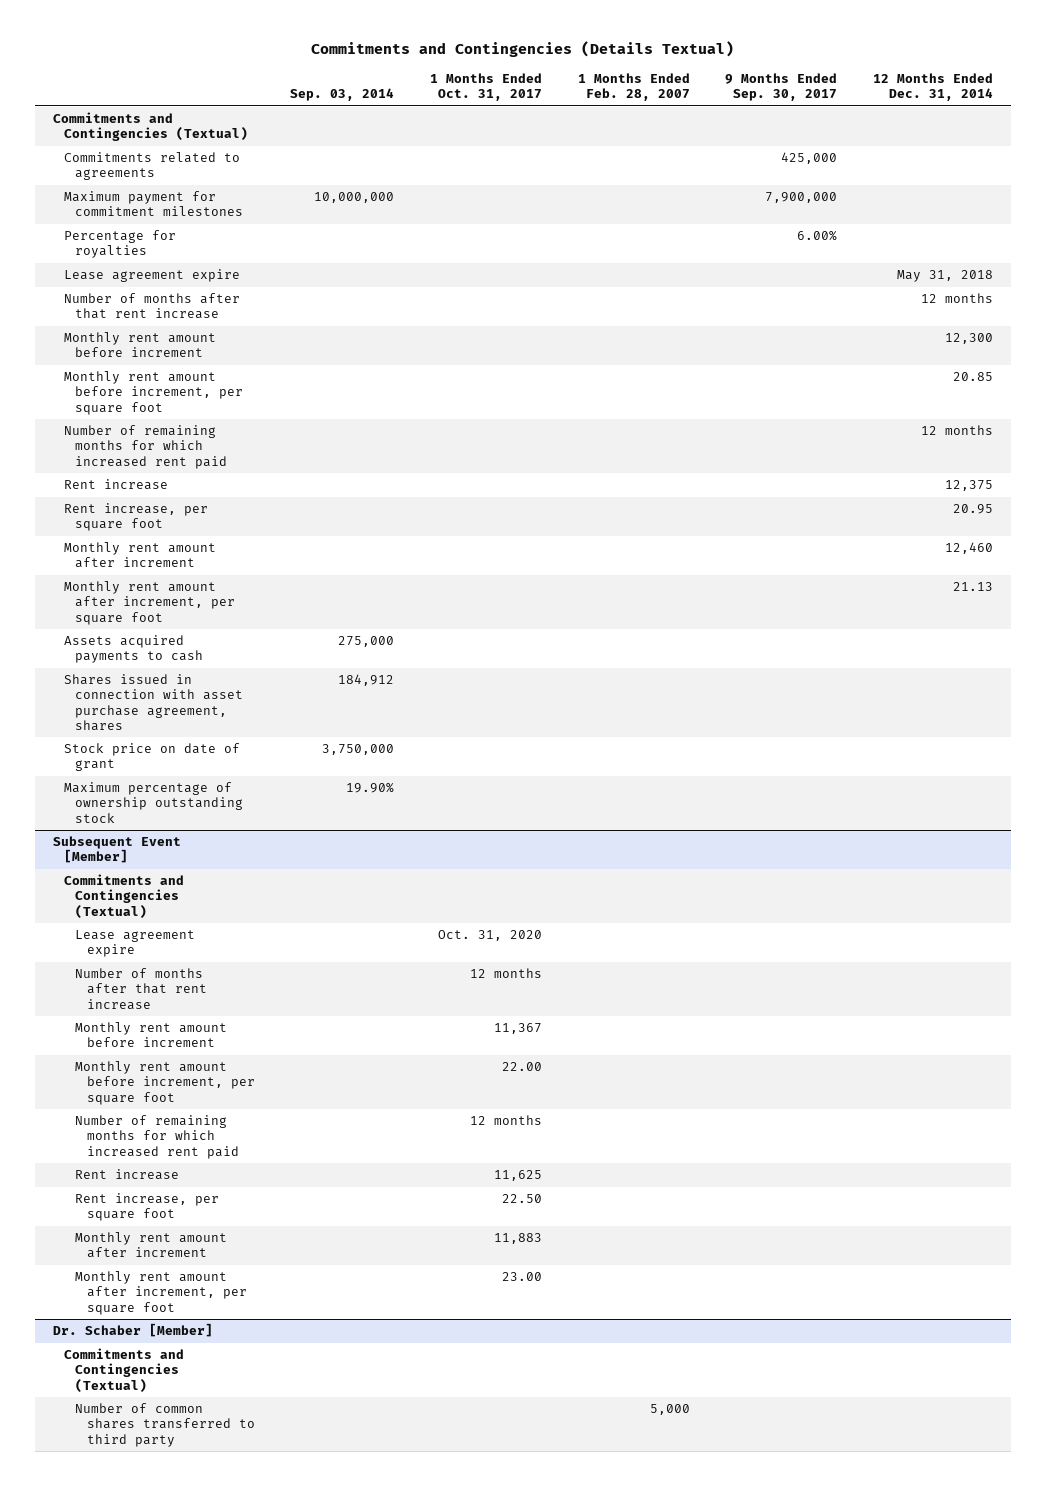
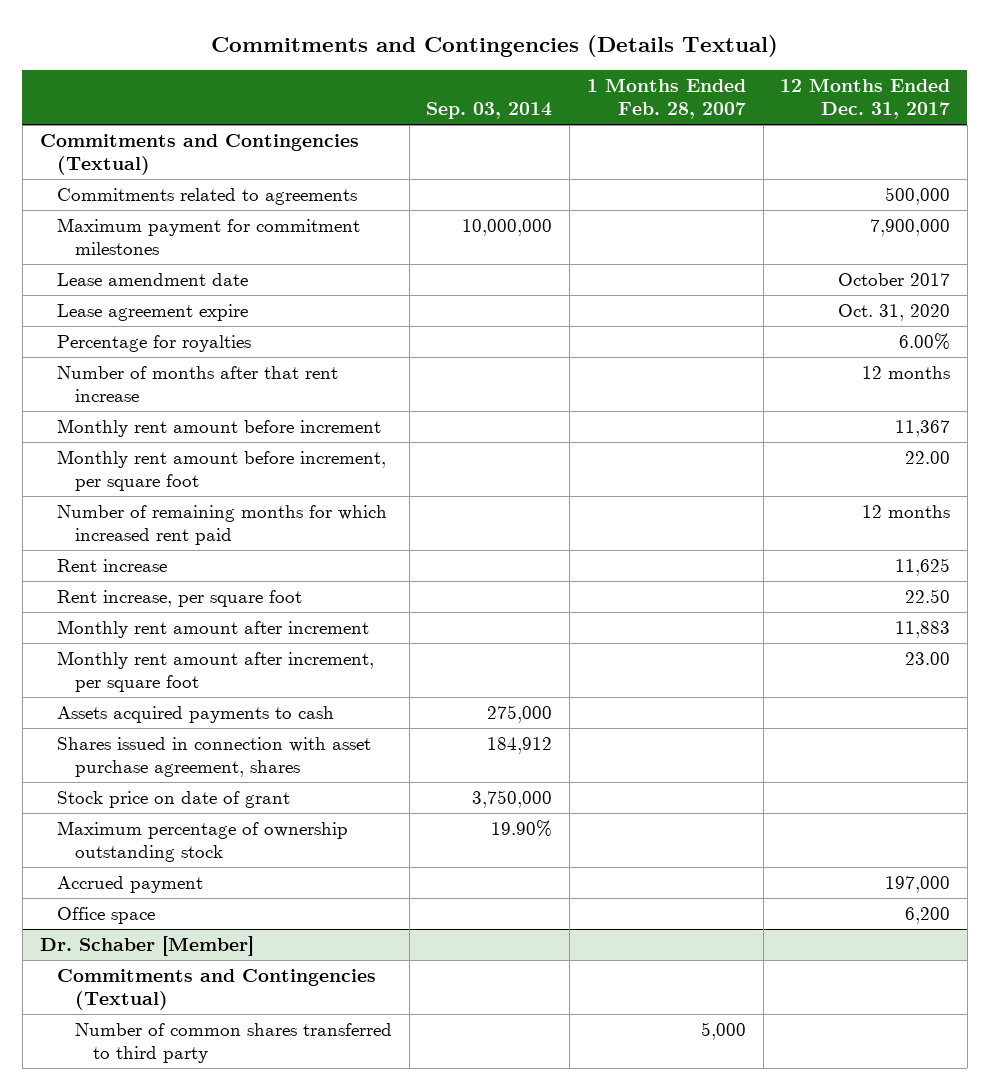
[430,72,543,102] 1 Months Ended Oct. 31, 2017 -> none
[725,72,838,102] 9 Months Ended Sep. 30, 2017 -> none
[873,72,994,102] 12 Months Ended Dec. 31, 2014 -> none
none -> [780,78,951,120] 12 Months Ended Dec. 31, 2017
none -> [57,272,249,286] Lease amendment date
[64,230,177,259] Percentage for royalties -> [57,334,252,352] Percentage for royalties
[52,836,181,864] Subsequent Event [Member] -> none
[64,874,185,919] Commitments and Contingencies (Textual) -> none
[75,930,196,958] Lease agreement expire -> none
[75,968,207,1010] Number of months after that rent increase -> none
[75,1022,228,1048] Monthly rent amount before increment -> none
[75,1061,255,1105] Monthly rent amount before increment, per square foot -> none
[75,1115,239,1159] Number of remaining months for which increased rent paid -> none
[75,1169,180,1181] Rent increase -> none
[75,1193,220,1222] Rent increase, per square foot -> none
[75,1232,228,1259] Monthly rent amount after increment -> none
[75,1271,247,1315] Monthly rent amount after increment, per square foot -> none
none -> [57,875,204,893] Accrued payment
none -> [57,906,156,924] Office space

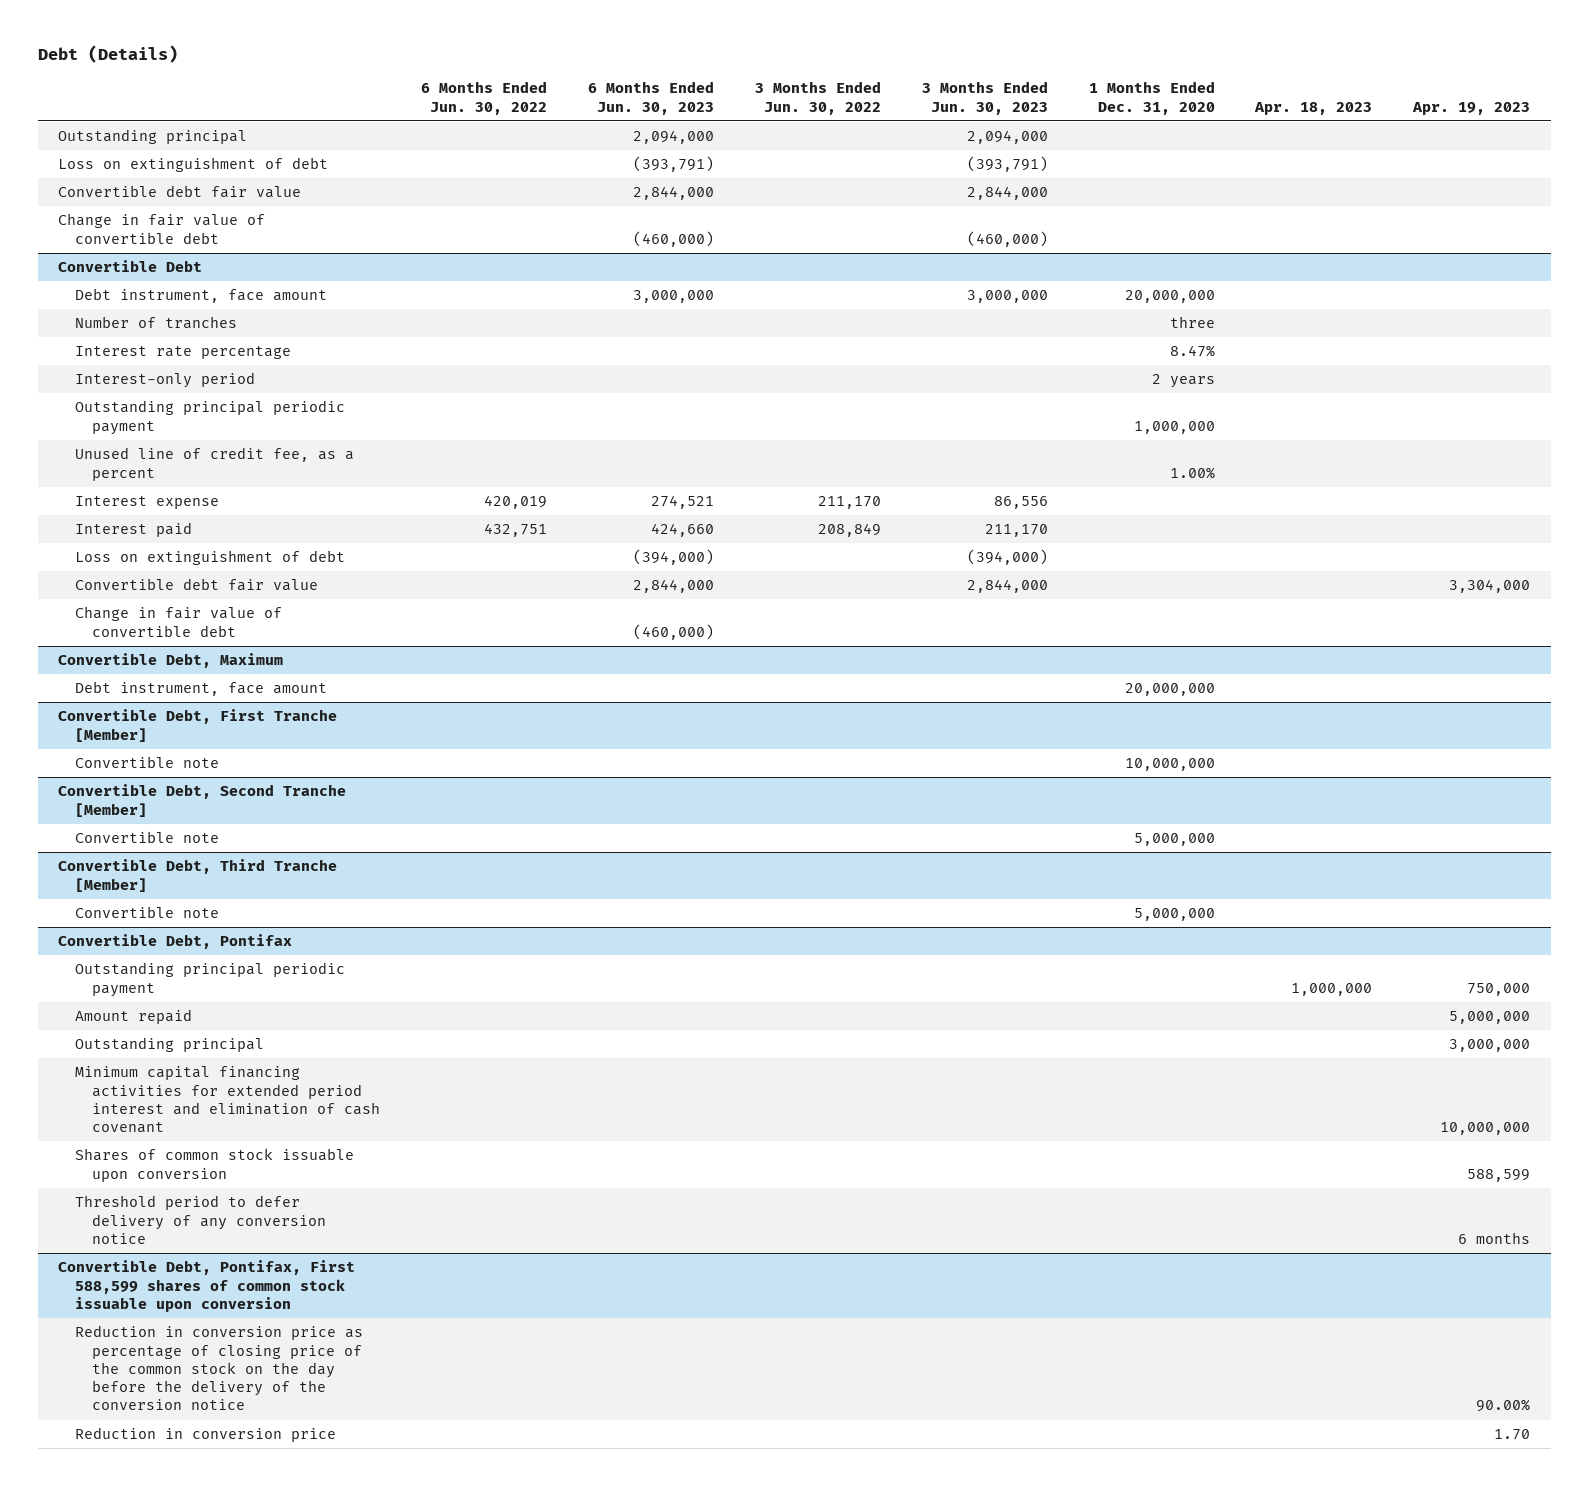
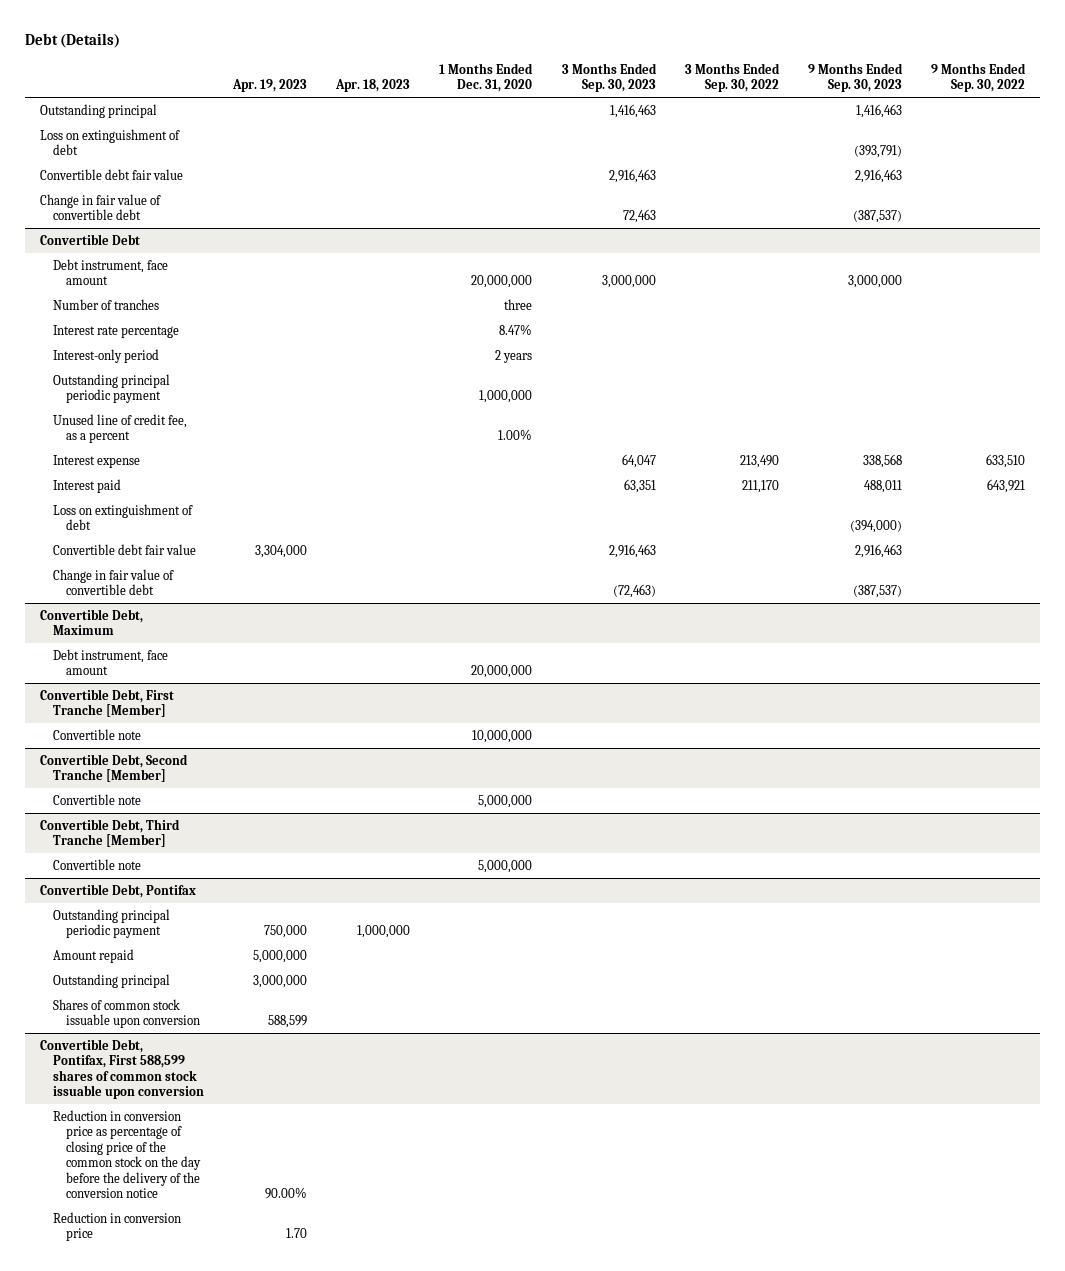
[421,81,548,115] 6 Months Ended Jun. 30, 2022 -> none
[587,81,714,115] 6 Months Ended Jun. 30, 2023 -> none
[754,81,881,115] 3 Months Ended Jun. 30, 2022 -> none
[921,81,1048,115] 3 Months Ended Jun. 30, 2023 -> none
none -> [561,62,657,93] 3 Months Ended Sep. 30, 2023
none -> [684,62,780,93] 3 Months Ended Sep. 30, 2022
none -> [807,62,903,93] 9 Months Ended Sep. 30, 2023
none -> [931,62,1027,93] 9 Months Ended Sep. 30, 2022
[75,1066,381,1134] Minimum capital financing activities for extended period interest and elimination of cash covenant -> none
[75,1195,327,1244] Threshold period to defer delivery of any conversion notice -> none

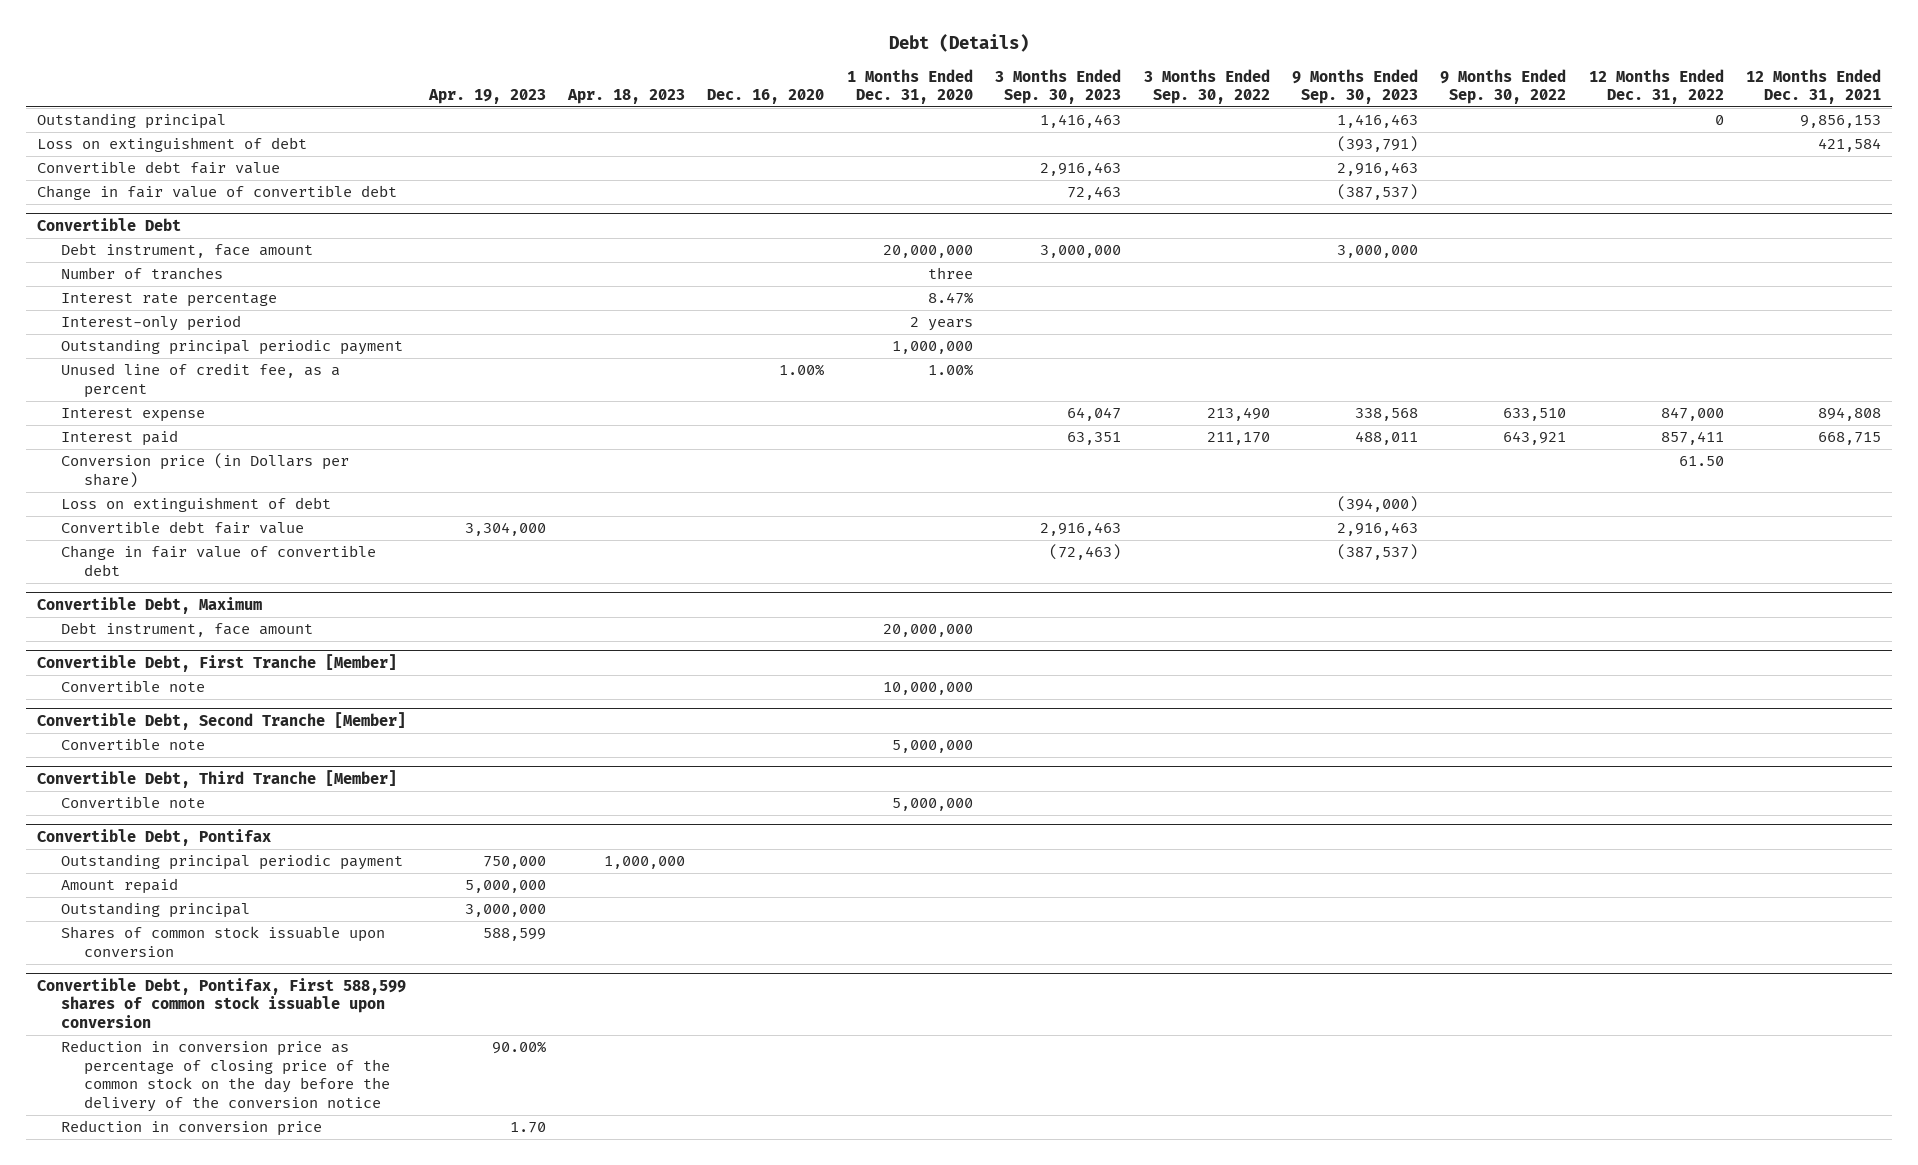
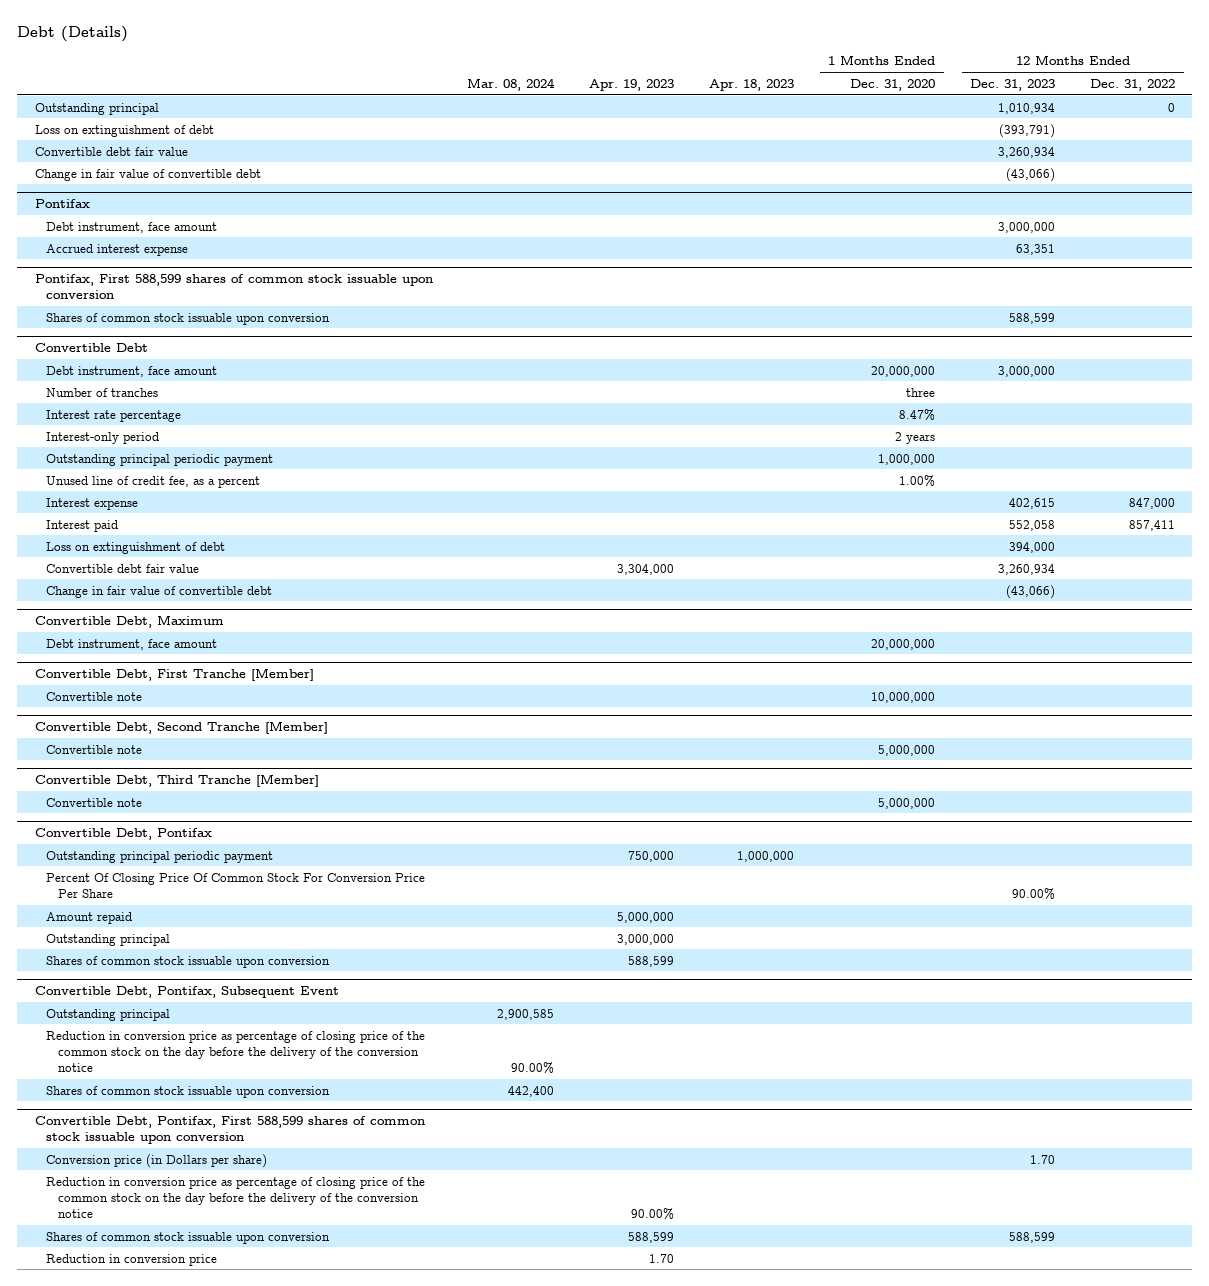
[707,88,825,104] Dec. 16, 2020 -> none
[995,68,1122,104] 3 Months Ended Sep. 30, 2023 -> none
[1143,68,1270,104] 3 Months Ended Sep. 30, 2022 -> none
[1292,68,1419,104] 9 Months Ended Sep. 30, 2023 -> none
[1440,68,1567,104] 9 Months Ended Sep. 30, 2022 -> none
[1746,68,1882,104] 12 Months Ended Dec. 31, 2021 -> none
none -> [467,77,556,91] Mar. 08, 2024
none -> [970,78,1056,91] Dec. 31, 2023
none -> [34,198,90,208] Pontifax
none -> [46,221,218,233] Debt instrument, face amount
none -> [46,243,189,256] Accrued interest expense
none -> [34,273,433,300] Pontifax, First 588,599 shares of common stock issuable upon conversion
none -> [46,312,331,325] Shares of common stock issuable upon conversion
[60,453,349,488] Conversion price (in Dollars per share) -> none
none -> [46,872,426,899] Percent Of Closing Price Of Common Stock For Conversion Price Per Share
none -> [34,985,339,998] Convertible Debt, Pontifax, Subsequent Event
none -> [46,1008,171,1021] Outstanding principal
none -> [46,1030,426,1073] Reduction in conversion price as percentage of closing price of the common stock on the day before the delivery of the conversion notice
none -> [46,1085,331,1098] Shares of common stock issuable upon conversion
none -> [46,1153,268,1168] Conversion price (in Dollars per share)
none -> [46,1231,331,1244] Shares of common stock issuable upon conversion

